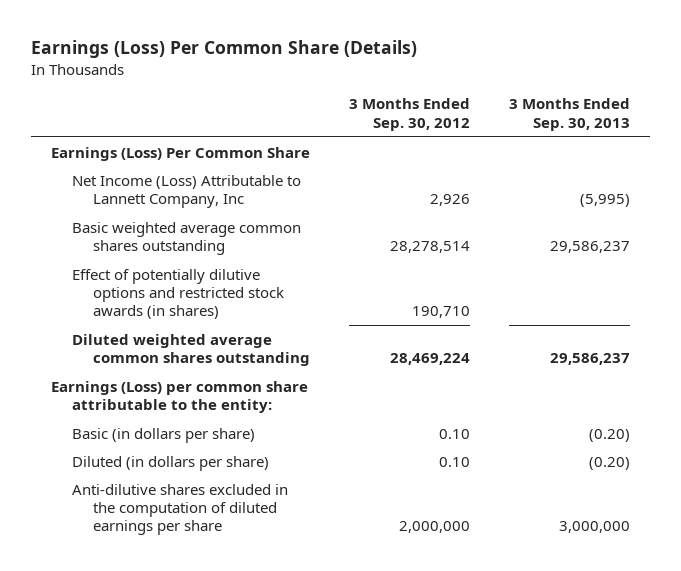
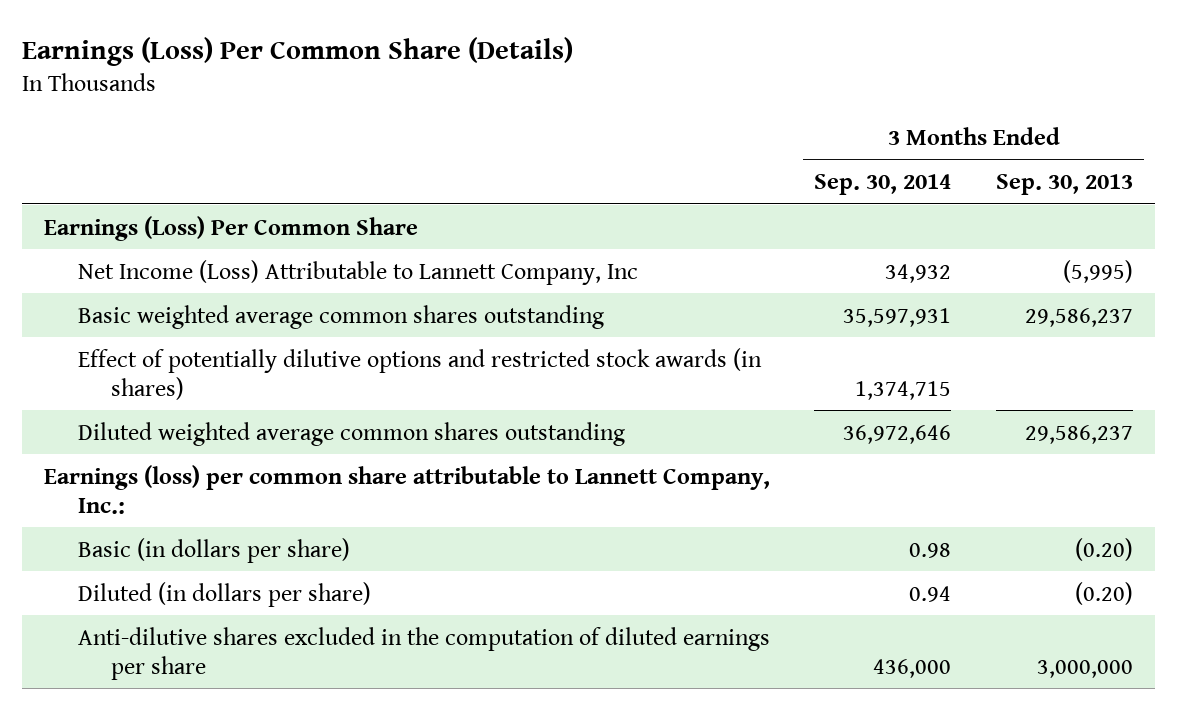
[348,98,470,131] 3 Months Ended Sep. 30, 2012 -> none
none -> [814,173,952,195] Sep. 30, 2014
[50,380,308,414] Earnings (Loss) per common share attributable to the entity: -> [44,464,771,514] Earnings (loss) per common share attributable to Lannett Company, Inc.:

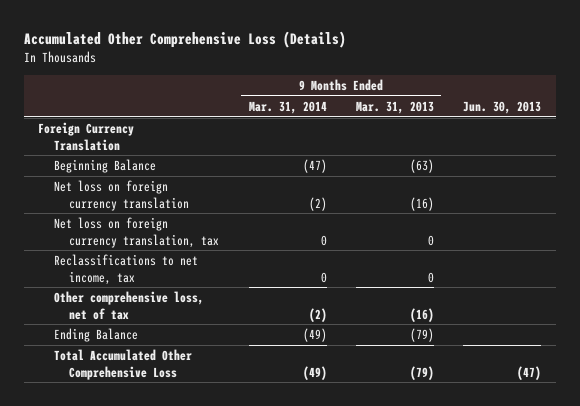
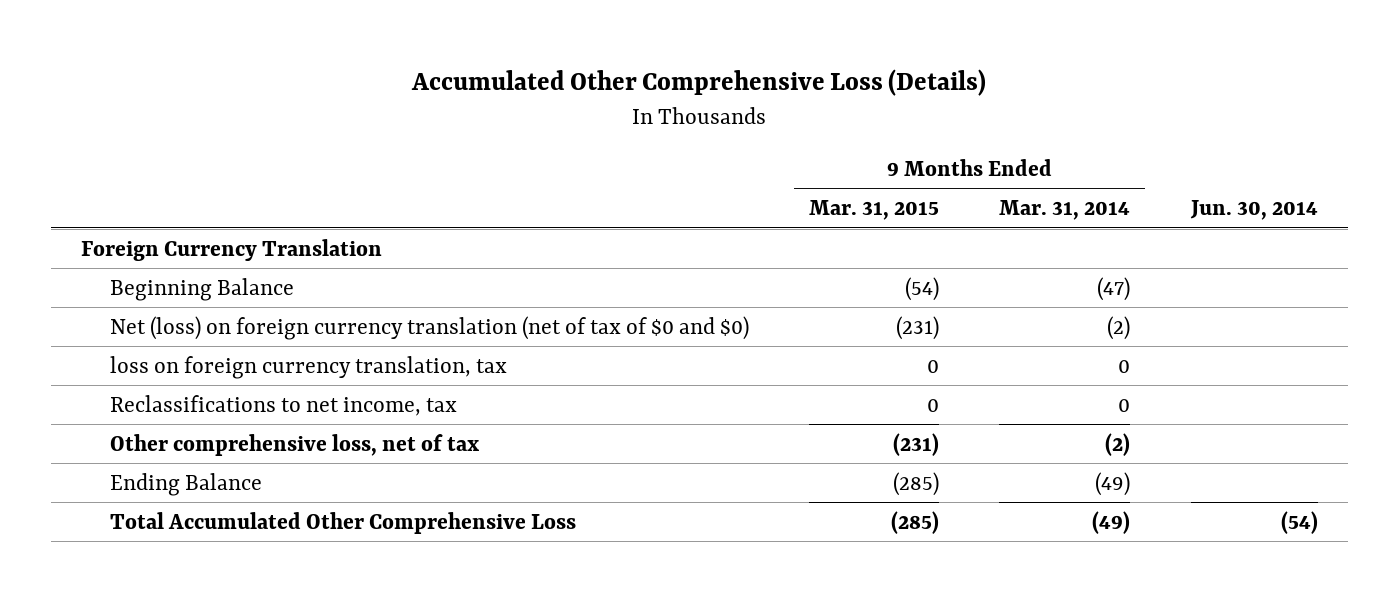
[356,100,435,114] Mar. 31, 2013 -> none
[463,100,542,114] Jun. 30, 2013 -> none
none -> [808,200,939,221] Mar. 31, 2015
none -> [1189,200,1318,221] Jun. 30, 2014
[53,180,190,211] Net loss on foreign currency translation -> [109,315,749,340] Net (loss) on foreign currency translation (net of tax of $0 and $0)
[53,217,220,248] Net loss on foreign currency translation, tax -> [109,355,507,379] loss on foreign currency translation, tax

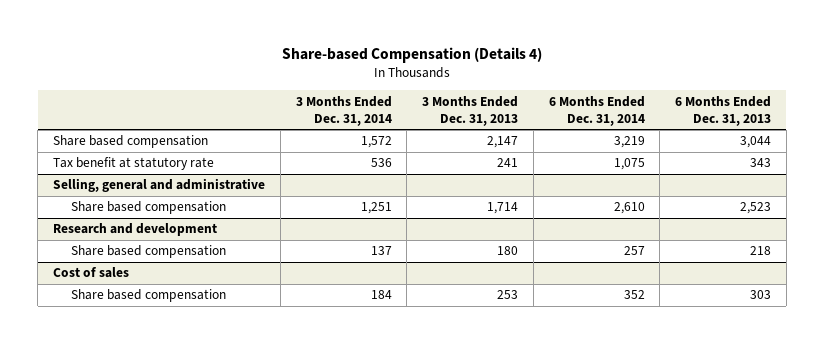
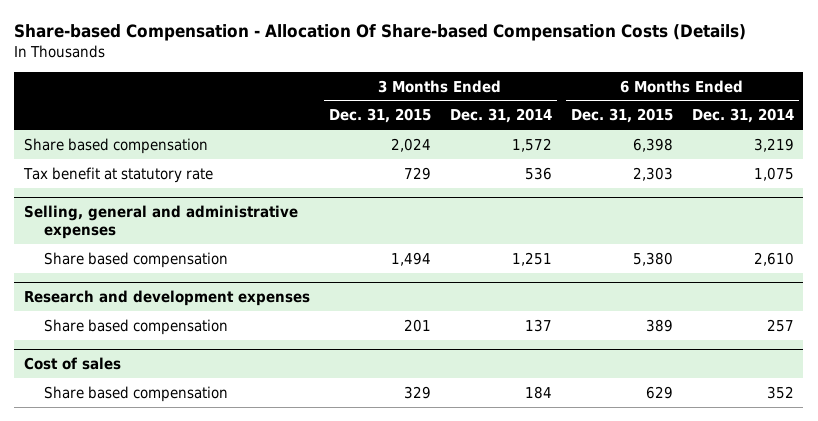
[282,46,543,63] Share-based Compensation (Details 4) -> [14,24,747,42] Share-based Compensation - Allocation Of Share-based Compensation Costs (Details)
[422,95,519,126] 3 Months Ended Dec. 31, 2013 -> none
[675,95,772,126] 6 Months Ended Dec. 31, 2013 -> none
none -> [328,108,431,124] Dec. 31, 2015
none -> [570,108,673,124] Dec. 31, 2015
[53,178,266,193] Selling, general and administrative -> [23,204,298,239] Selling, general and administrative expenses
[53,223,218,237] Research and development -> [23,289,310,306] Research and development expenses

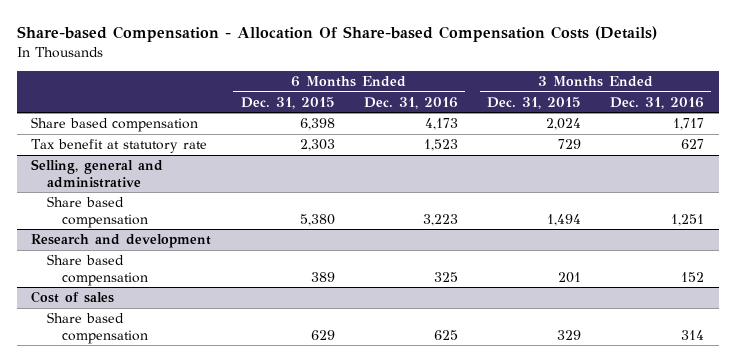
[449,108,552,124] Dec. 31, 2014 -> none
[691,108,794,124] Dec. 31, 2014 -> none
none -> [363,96,458,109] Dec. 31, 2016
none -> [610,96,705,109] Dec. 31, 2016
[23,204,298,239] Selling, general and administrative expenses -> [31,159,164,188] Selling, general and administrative
[23,289,310,306] Research and development expenses -> [31,234,212,249] Research and development

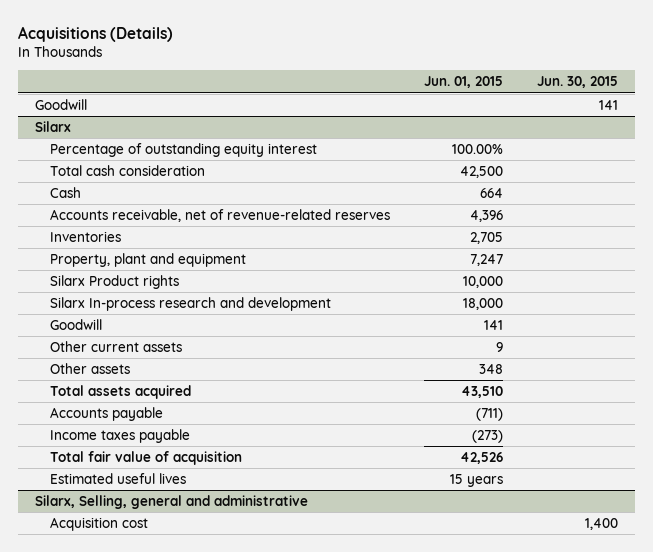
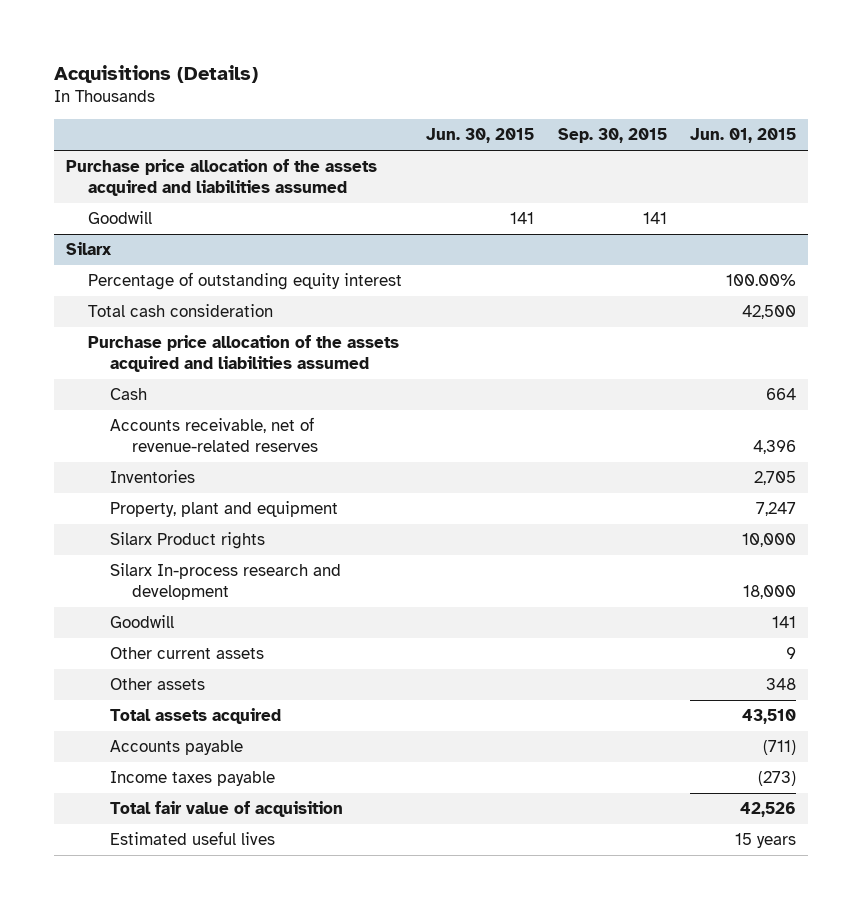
none -> [557,128,667,144] Sep. 30, 2015
none -> [65,159,377,196] Purchase price allocation of the assets acquired and liabilities assumed
none -> [87,335,399,372] Purchase price allocation of the assets acquired and liabilities assumed
[34,495,308,510] Silarx, Selling, general and administrative -> none
[50,517,149,532] Acquisition cost -> none

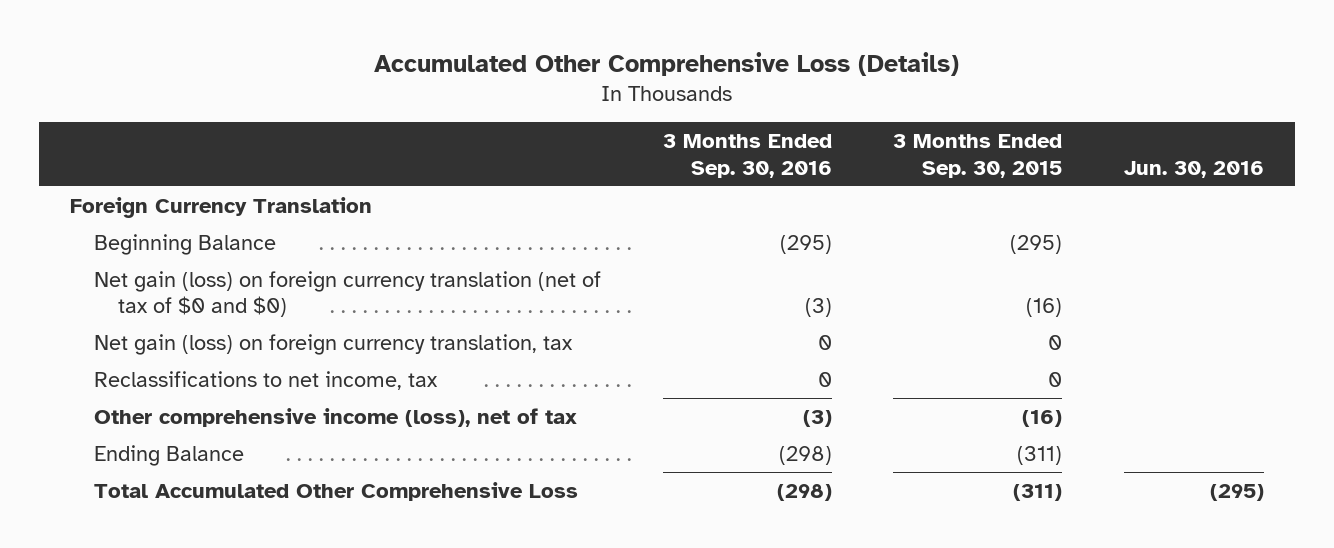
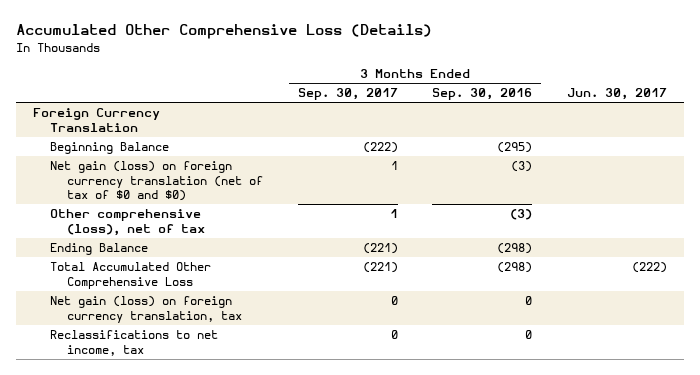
[893,134,1063,178] 3 Months Ended Sep. 30, 2015 -> none
[1123,160,1264,178] Jun. 30, 2016 -> none
none -> [297,88,398,101] Sep. 30, 2017
none -> [566,88,667,101] Jun. 30, 2017
[94,407,578,427] Other comprehensive income (loss), net of tax -> [50,209,206,236] Other comprehensive (loss), net of tax
[94,333,574,355] Net gain (loss) on foreign currency translation, tax -> [50,296,243,323] Net gain (loss) on foreign currency translation, tax
[94,370,439,390] Reclassifications to net income, tax -> [50,330,219,356] Reclassifications to net income, tax

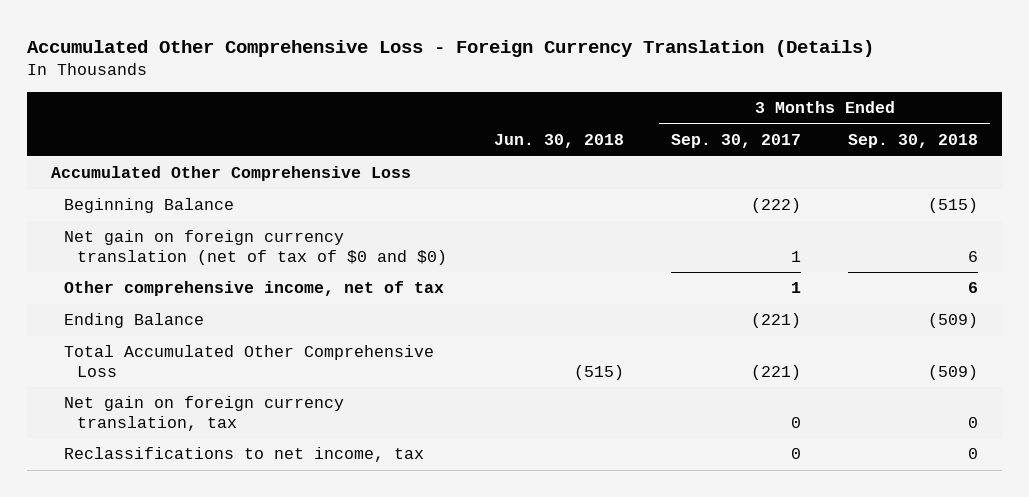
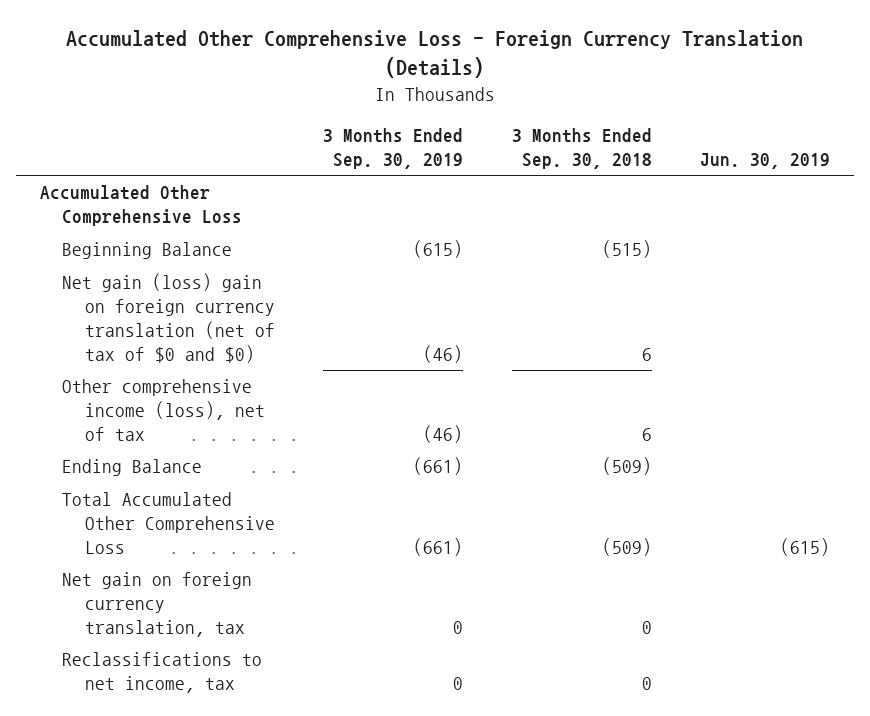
[494,134,625,149] Jun. 30, 2018 -> none
[671,134,802,149] Sep. 30, 2017 -> none
none -> [323,128,464,169] 3 Months Ended Sep. 30, 2019
none -> [700,152,831,169] Jun. 30, 2019
[63,230,447,266] Net gain on foreign currency translation (net of tax of $0 and $0) -> [62,273,275,363] Net gain (loss) gain on foreign currency translation (net of tax of $0 and $0)
[63,281,444,297] Other comprehensive income, net of tax -> [62,379,265,441] Other comprehensive income (loss), net of tax

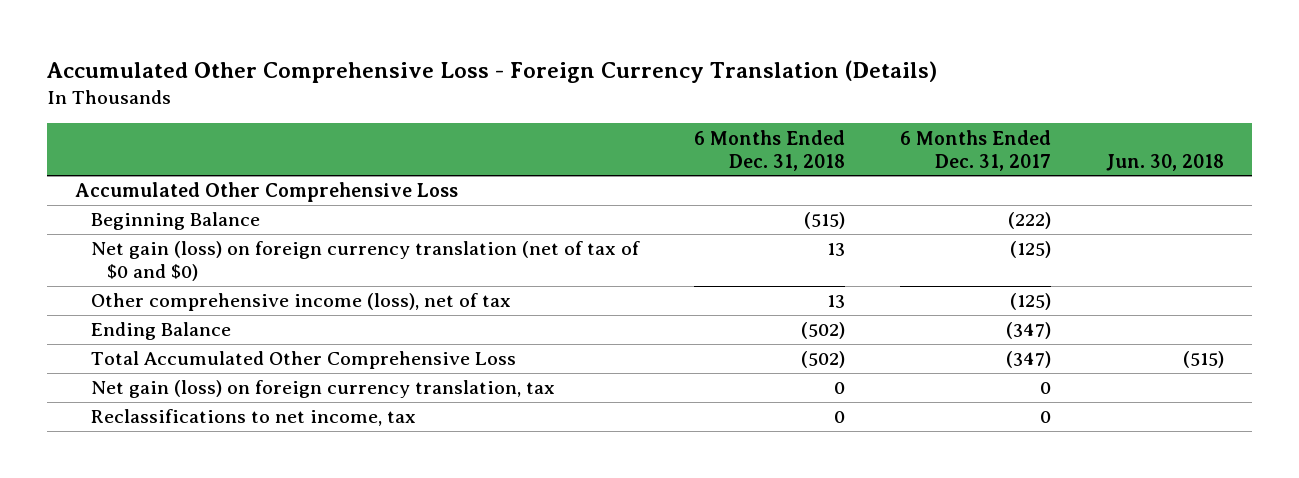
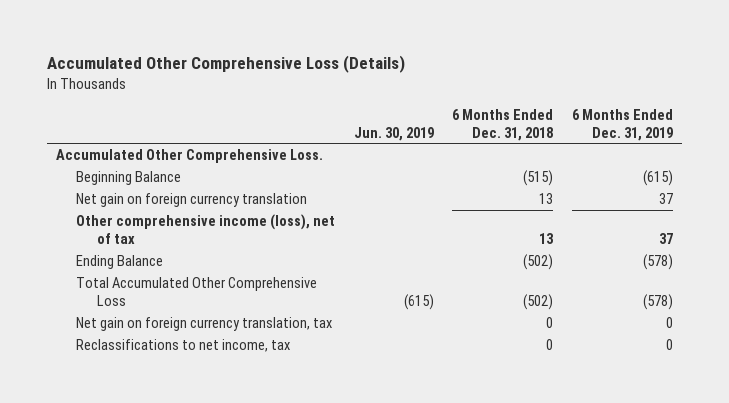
[46,59,938,83] Accumulated Other Comprehensive Loss - Foreign Currency Translation (Details) -> [46,55,405,74] Accumulated Other Comprehensive Loss (Details)
[900,129,1052,171] 6 Months Ended Dec. 31, 2017 -> none
[1106,153,1225,171] Jun. 30, 2018 -> none
none -> [353,126,434,141] Jun. 30, 2019
none -> [572,108,674,141] 6 Months Ended Dec. 31, 2019
[74,182,458,203] Accumulated Other Comprehensive Loss -> [55,149,323,164] Accumulated Other Comprehensive Loss.
[90,241,640,282] Net gain (loss) on foreign currency translation (net of tax of $0 and $0) -> [76,193,308,208] Net gain on foreign currency translation
[90,380,555,399] Net gain (loss) on foreign currency translation, tax -> [76,317,333,332] Net gain on foreign currency translation, tax

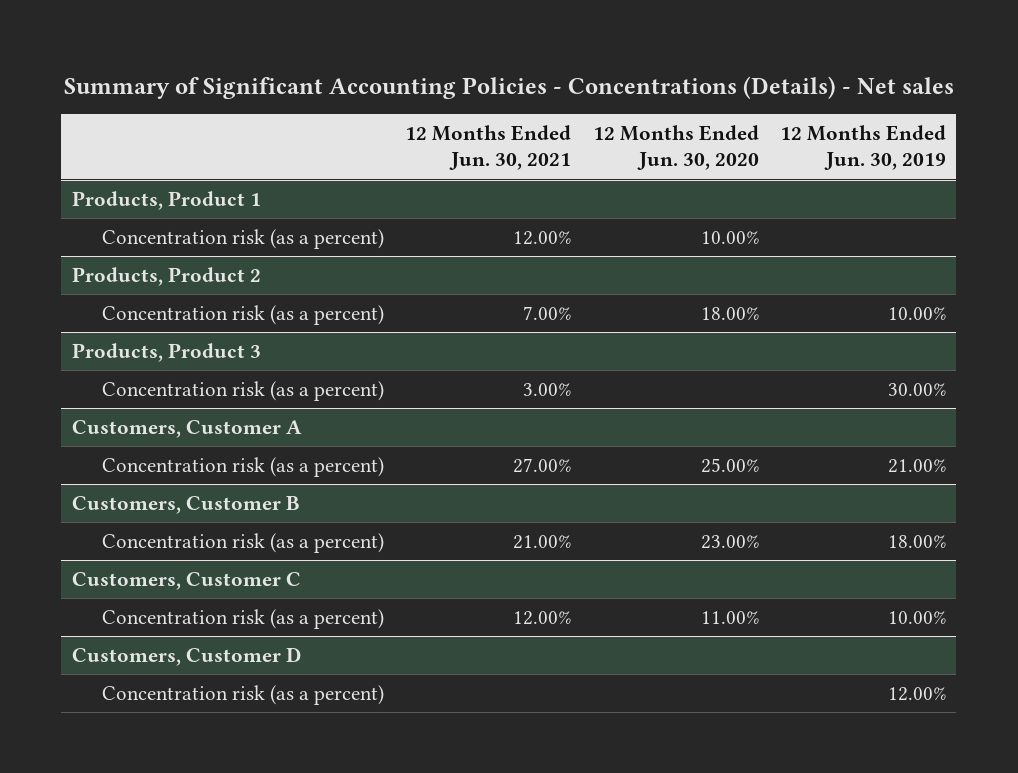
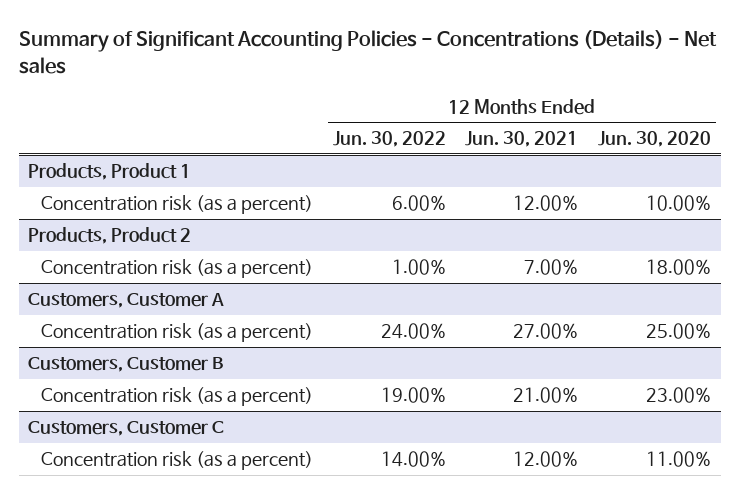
[779,125,946,171] 12 Months Ended Jun. 30, 2019 -> none
none -> [332,131,446,148] Jun. 30, 2022
[71,342,261,362] Products, Product 3 -> none
[101,380,384,401] Concentration risk (as a percent) -> none
[71,646,301,666] Customers, Customer D -> none
[101,684,384,705] Concentration risk (as a percent) -> none

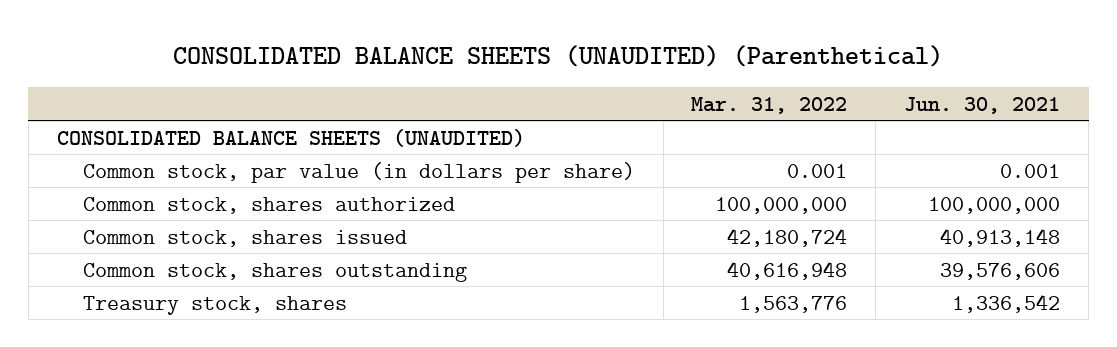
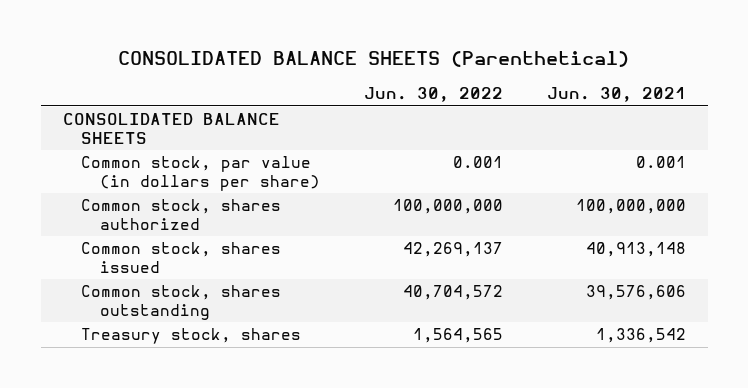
[173,44,944,67] CONSOLIDATED BALANCE SHEETS (UNAUDITED) (Parenthetical) -> [118,51,630,68] CONSOLIDATED BALANCE SHEETS (Parenthetical)
[691,96,848,114] Mar. 31, 2022 -> none
none -> [363,87,503,103] Jun. 30, 2022
[56,128,525,147] CONSOLIDATED BALANCE SHEETS (UNAUDITED) -> [62,113,280,144] CONSOLIDATED BALANCE SHEETS

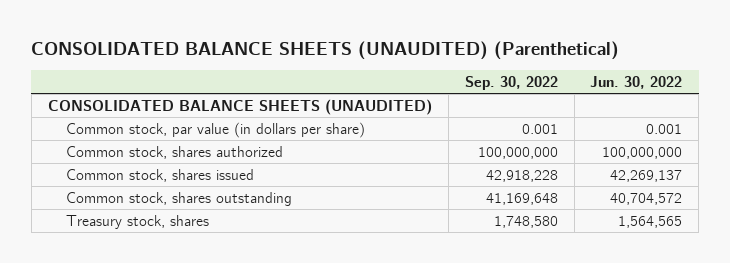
[118,51,630,68] CONSOLIDATED BALANCE SHEETS (Parenthetical) -> [31,40,620,60] CONSOLIDATED BALANCE SHEETS (UNAUDITED) (Parenthetical)
[546,87,686,103] Jun. 30, 2021 -> none
none -> [464,75,558,90] Sep. 30, 2022
[62,113,280,144] CONSOLIDATED BALANCE SHEETS -> [47,98,432,115] CONSOLIDATED BALANCE SHEETS (UNAUDITED)

